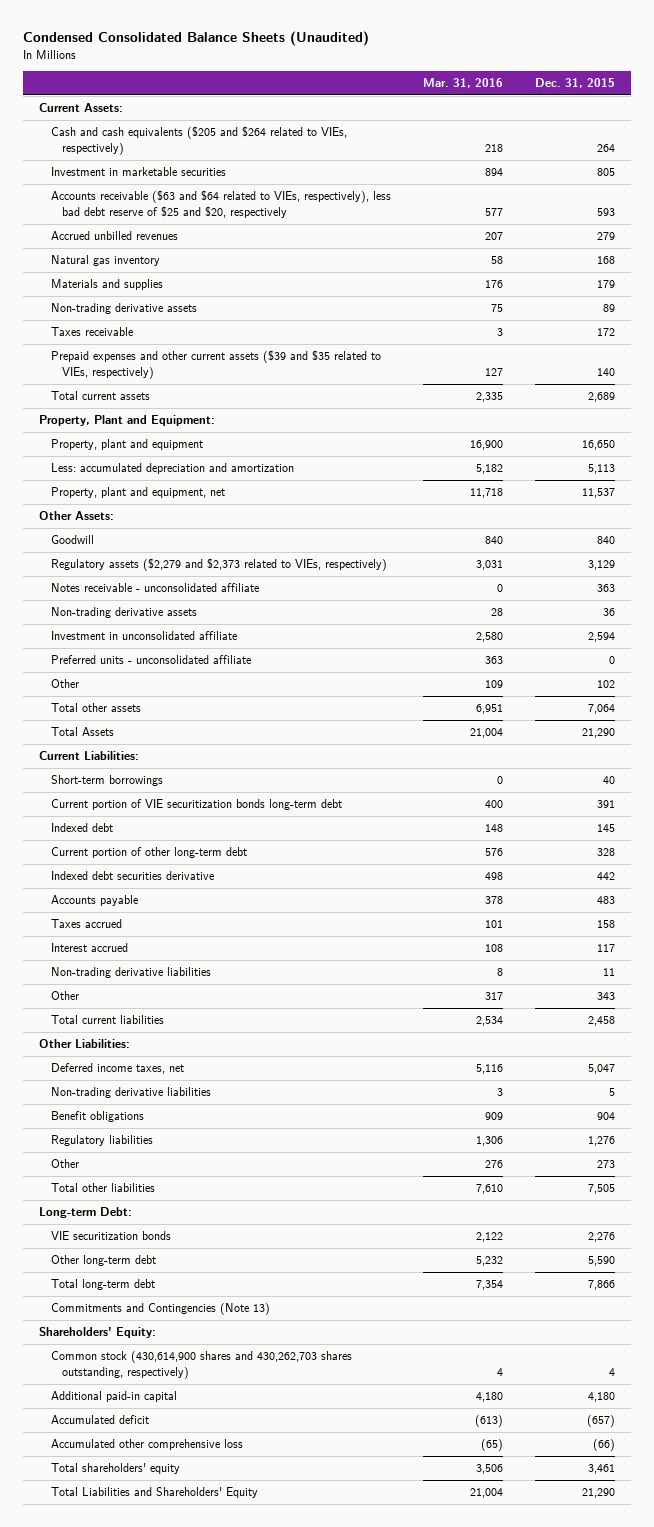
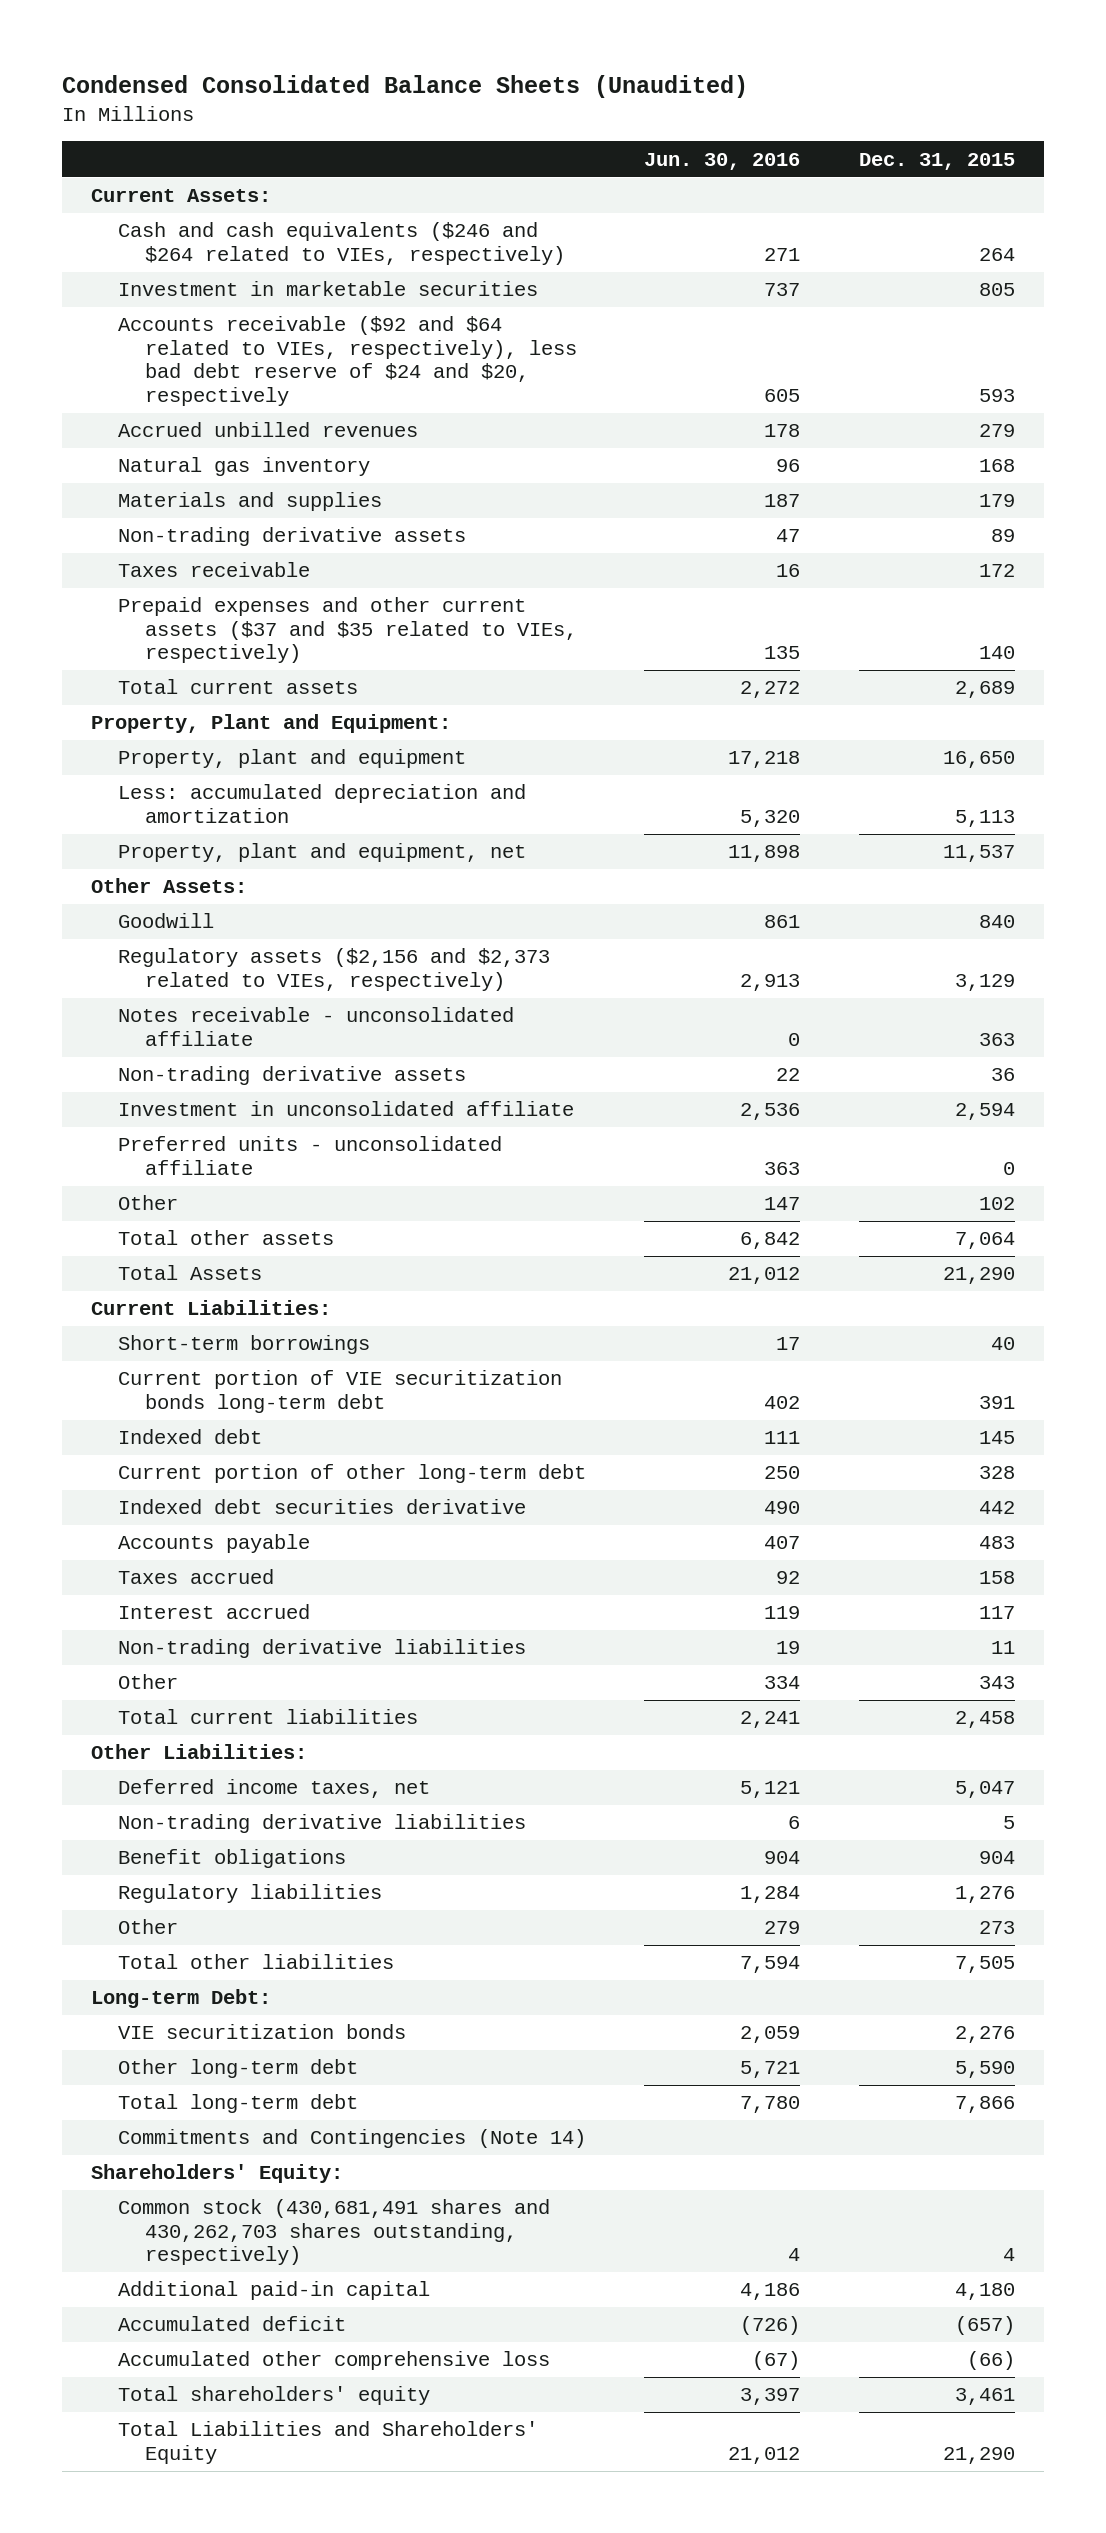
[422,78,503,89] Mar. 31, 2016 -> none
none -> [644,152,801,170] Jun. 30, 2016
[50,126,347,156] Cash and cash equivalents ($205 and $264 related to VIEs, respectively) -> [118,222,566,265] Cash and cash equivalents ($246 and $264 related to VIEs, respectively)
[50,190,391,219] Accounts receivable ($63 and $64 related to VIEs, respectively), less bad debt reserve of $25 and $20, respectively -> [118,316,578,406] Accounts receivable ($92 and $64 related to VIEs, respectively), less bad debt reserve of $24 and $20, respectively
[50,350,381,380] Prepaid expenses and other current assets ($39 and $35 related to VIEs, respectively) -> [118,597,578,664] Prepaid expenses and other current assets ($37 and $35 related to VIEs, respectively)
[50,558,387,572] Regulatory assets ($2,279 and $2,373 related to VIEs, respectively) -> [118,948,551,991] Regulatory assets ($2,156 and $2,373 related to VIEs, respectively)
[50,1303,270,1316] Commitments and Contingencies (Note 13) -> [118,2129,587,2149] Commitments and Contingencies (Note 14)
[50,1351,352,1380] Common stock (430,614,900 shares and 430,262,703 shares outstanding, respectively) -> [118,2199,551,2266] Common stock (430,681,491 shares and 430,262,703 shares outstanding, respectively)

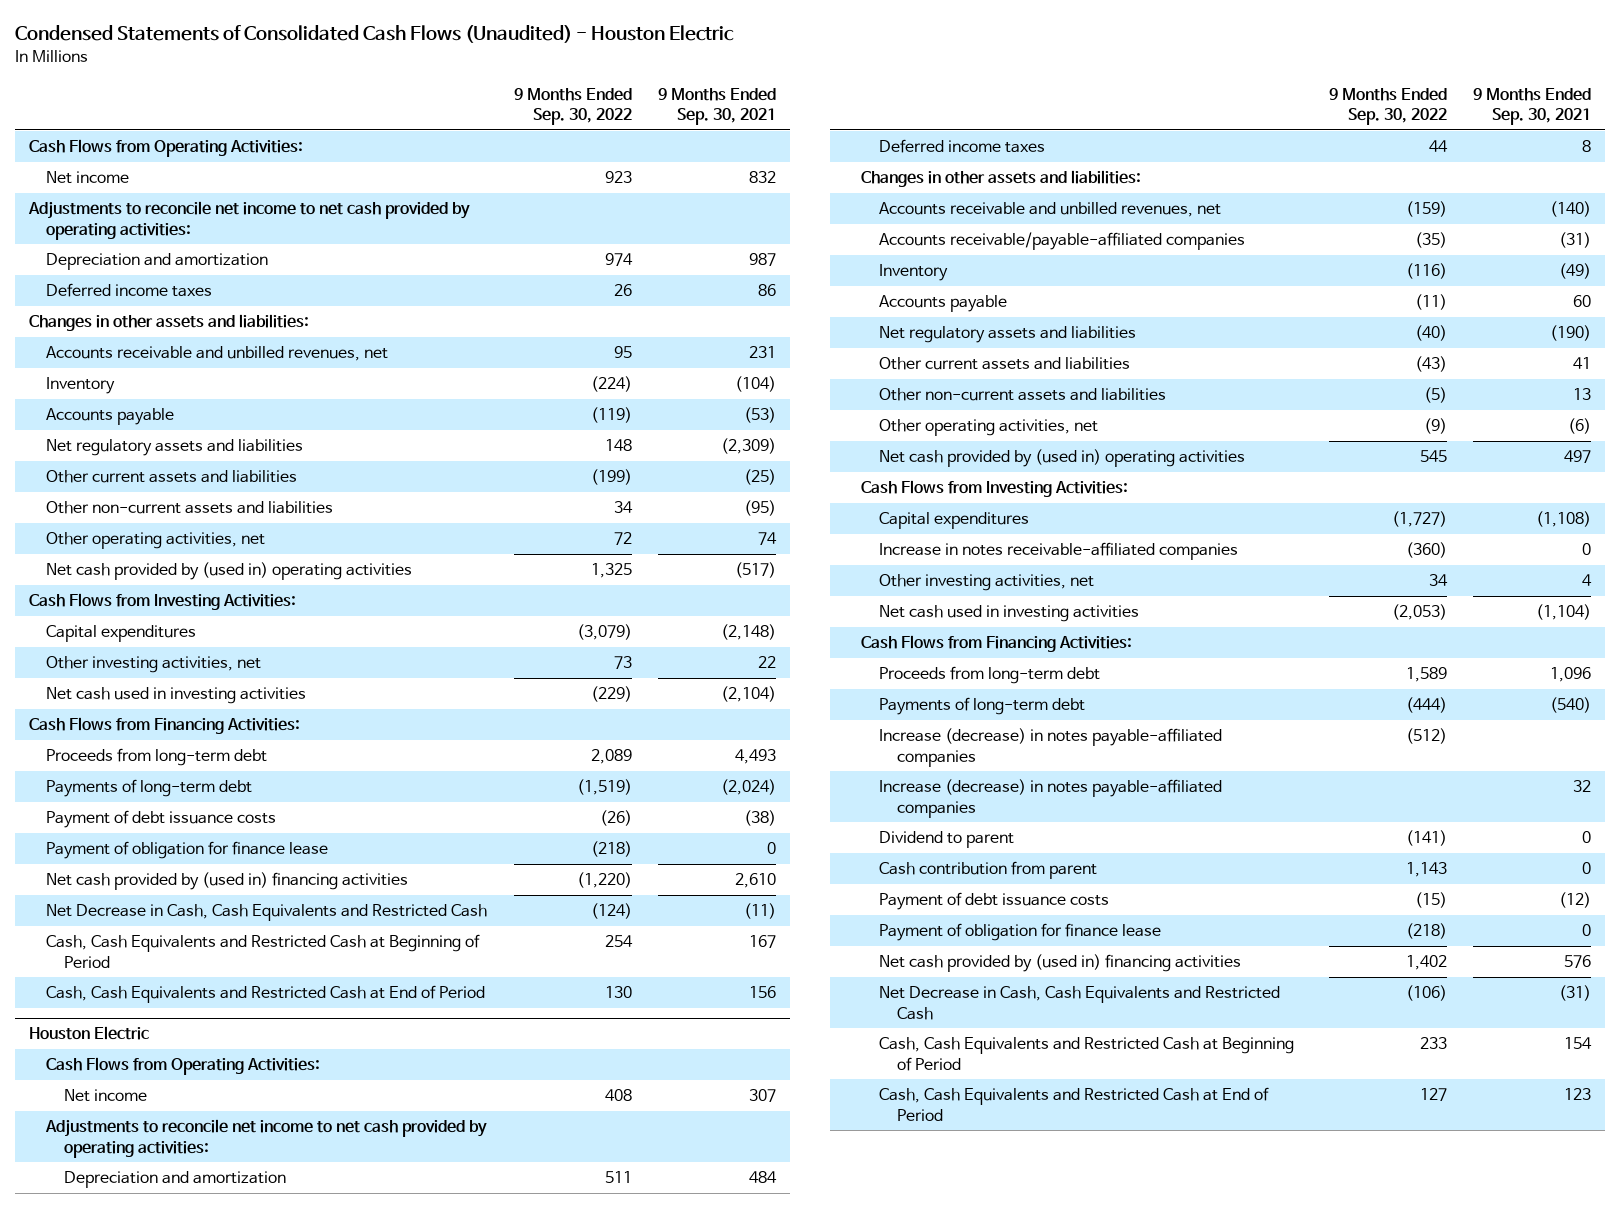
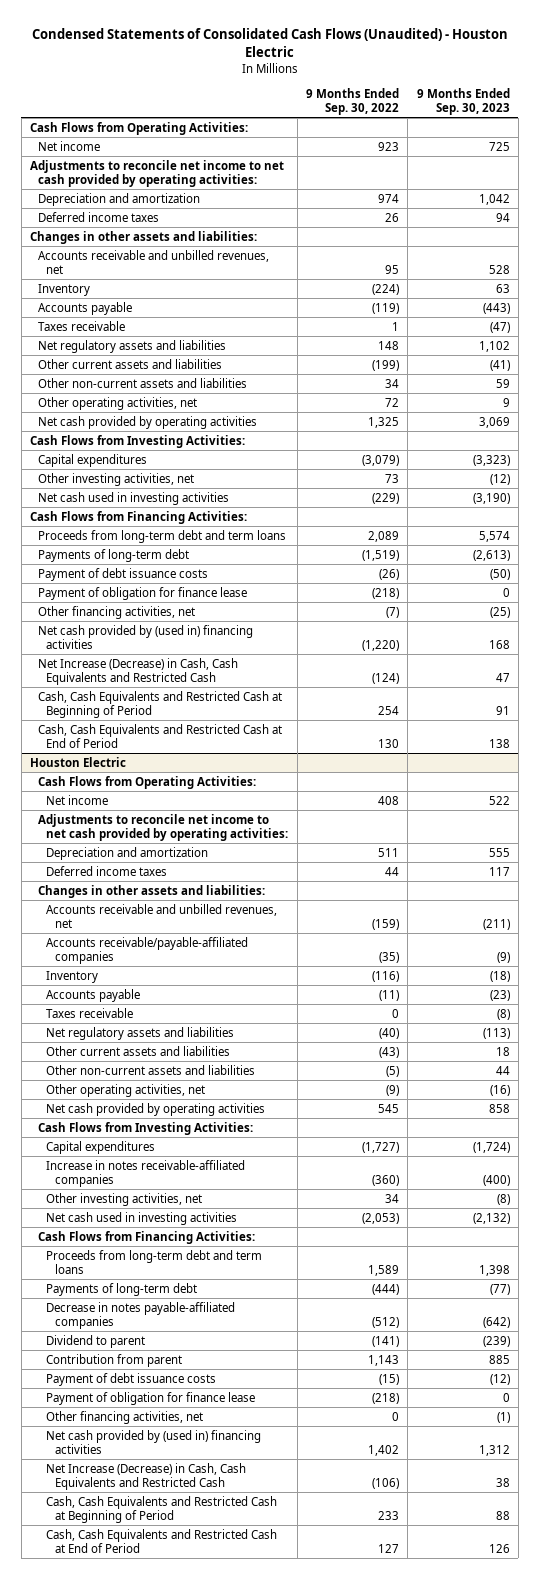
[658,87,777,126] 9 Months Ended Sep. 30, 2021 -> none
none -> [416,87,510,115] 9 Months Ended Sep. 30, 2023
none -> [38,320,126,331] Taxes receivable
[46,562,413,581] Net cash provided by (used in) operating activities -> [38,415,258,429] Net cash provided by operating activities
[46,748,268,767] Proceeds from long-term debt -> [38,529,287,543] Proceeds from long-term debt and term loans
none -> [38,605,196,619] Other financing activities, net
[46,904,488,922] Net Decrease in Cash, Cash Equivalents and Restricted Cash -> [38,657,239,685] Net Increase (Decrease) in Cash, Cash Equivalents and Restricted Cash
none -> [46,1007,134,1018] Taxes receivable
[878,449,1245,468] Net cash provided by (used in) operating activities -> [46,1102,266,1116] Net cash provided by operating activities
[878,666,1100,685] Proceeds from long-term debt -> [46,1249,263,1274] Proceeds from long-term debt and term loans
[878,779,1222,818] Increase (decrease) in notes payable-affiliated companies -> none
[878,728,1222,767] Increase (decrease) in notes payable-affiliated companies -> [46,1301,236,1329] Decrease in notes payable-affiliated companies
[878,861,1097,880] Cash contribution from parent -> [46,1353,183,1367] Contribution from parent
none -> [46,1410,204,1424] Other financing activities, net
[878,986,1280,1020] Net Decrease in Cash, Cash Equivalents and Restricted Cash -> [46,1462,247,1490] Net Increase (Decrease) in Cash, Cash Equivalents and Restricted Cash

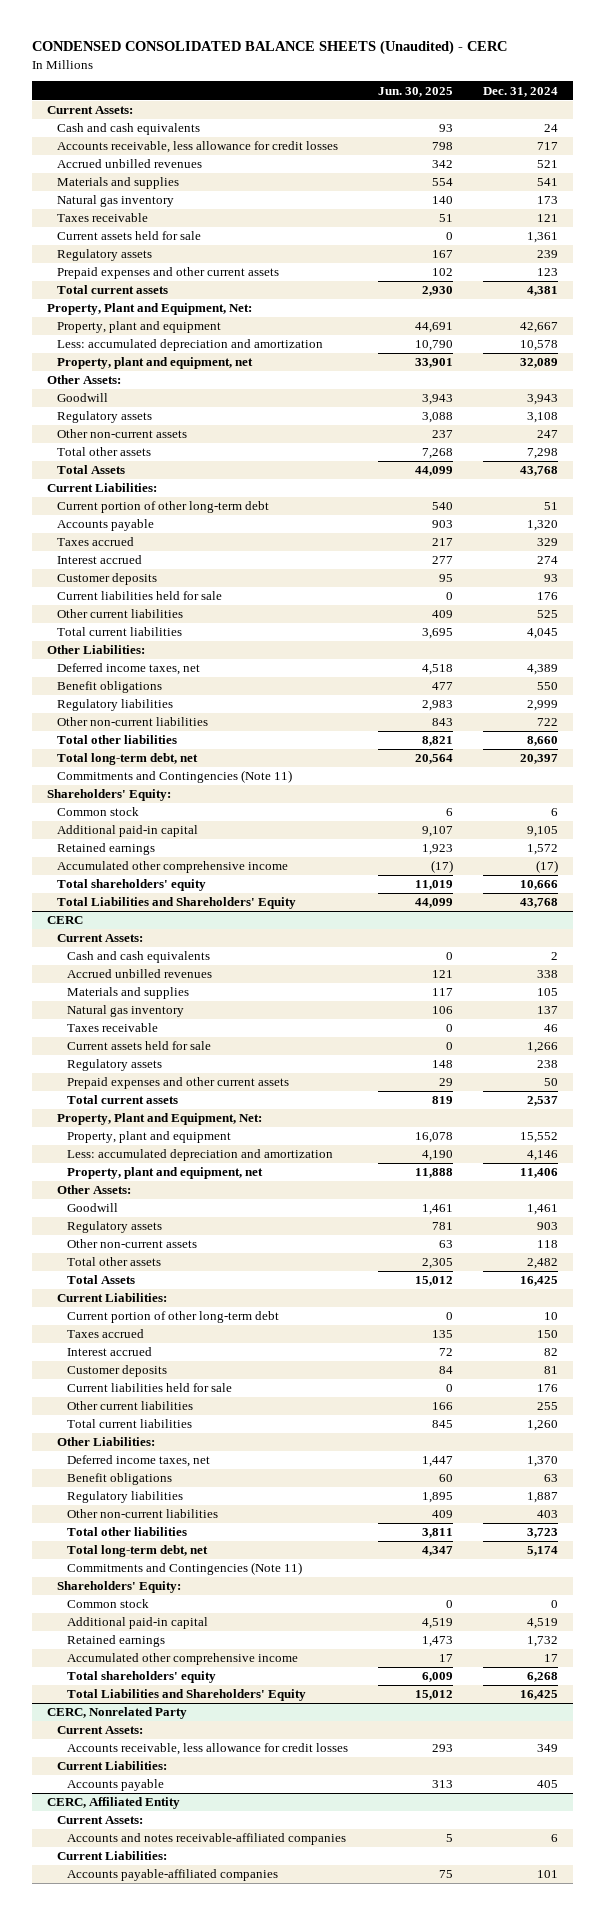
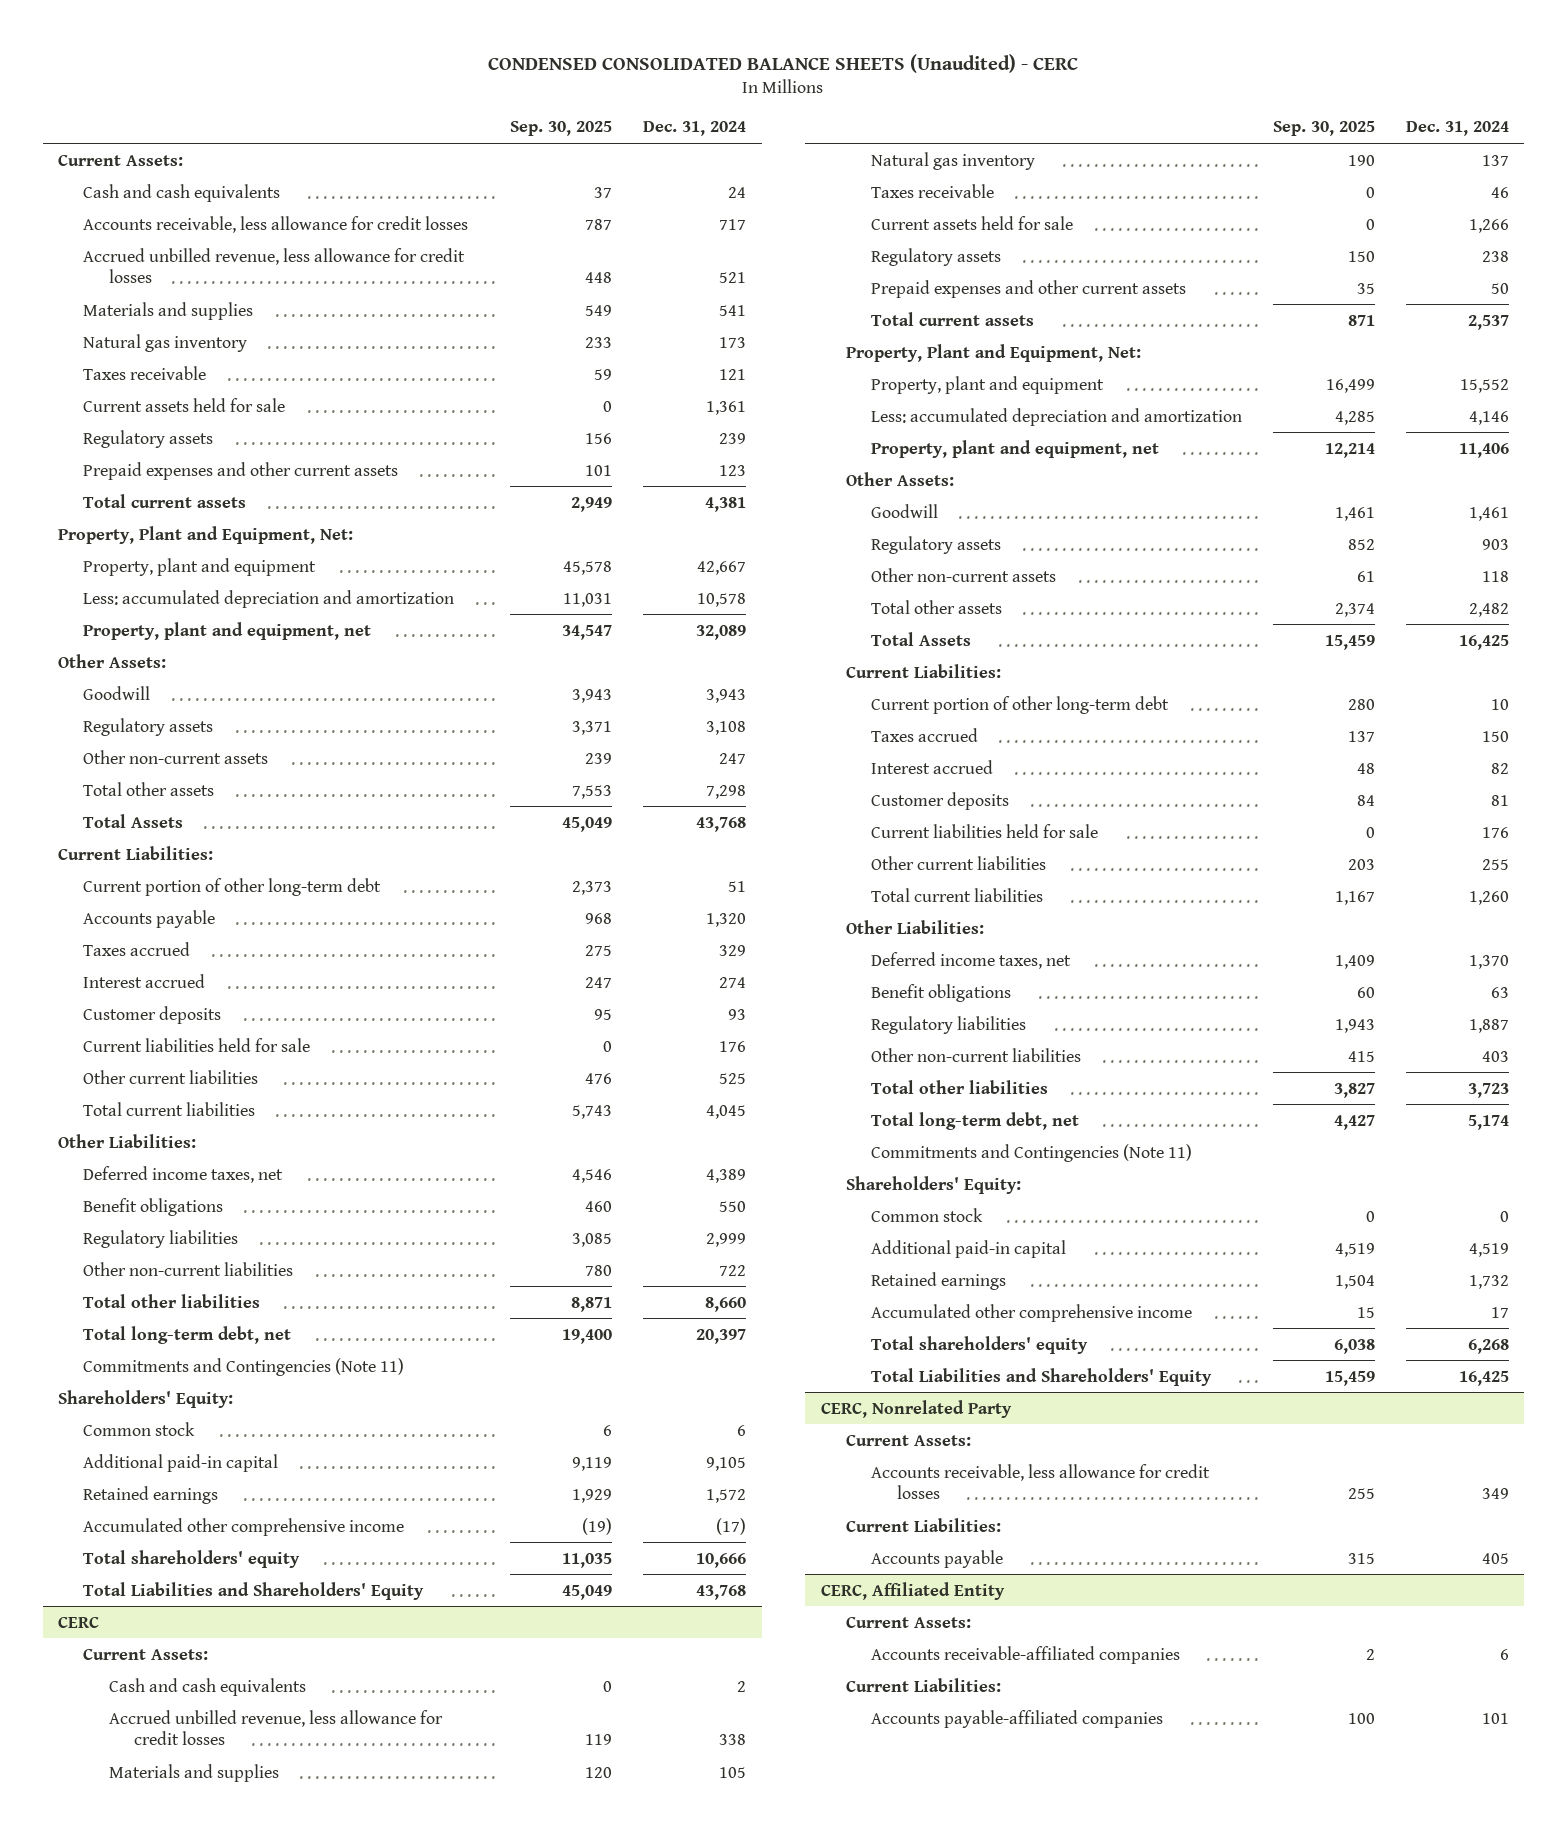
[377,86,453,97] Jun. 30, 2025 -> none
none -> [510,121,613,137] Sep. 30, 2025
[56,159,202,169] Accrued unbilled revenues -> [83,247,466,284] Accrued unbilled revenue, less allowance for credit losses
[66,969,212,979] Accrued unbilled revenues -> [108,1709,443,1746] Accrued unbilled revenue, less allowance for credit losses
[66,1833,346,1846] Accounts and notes receivable-affiliated companies -> [871,1645,1181,1664] Accounts receivable-affiliated companies

